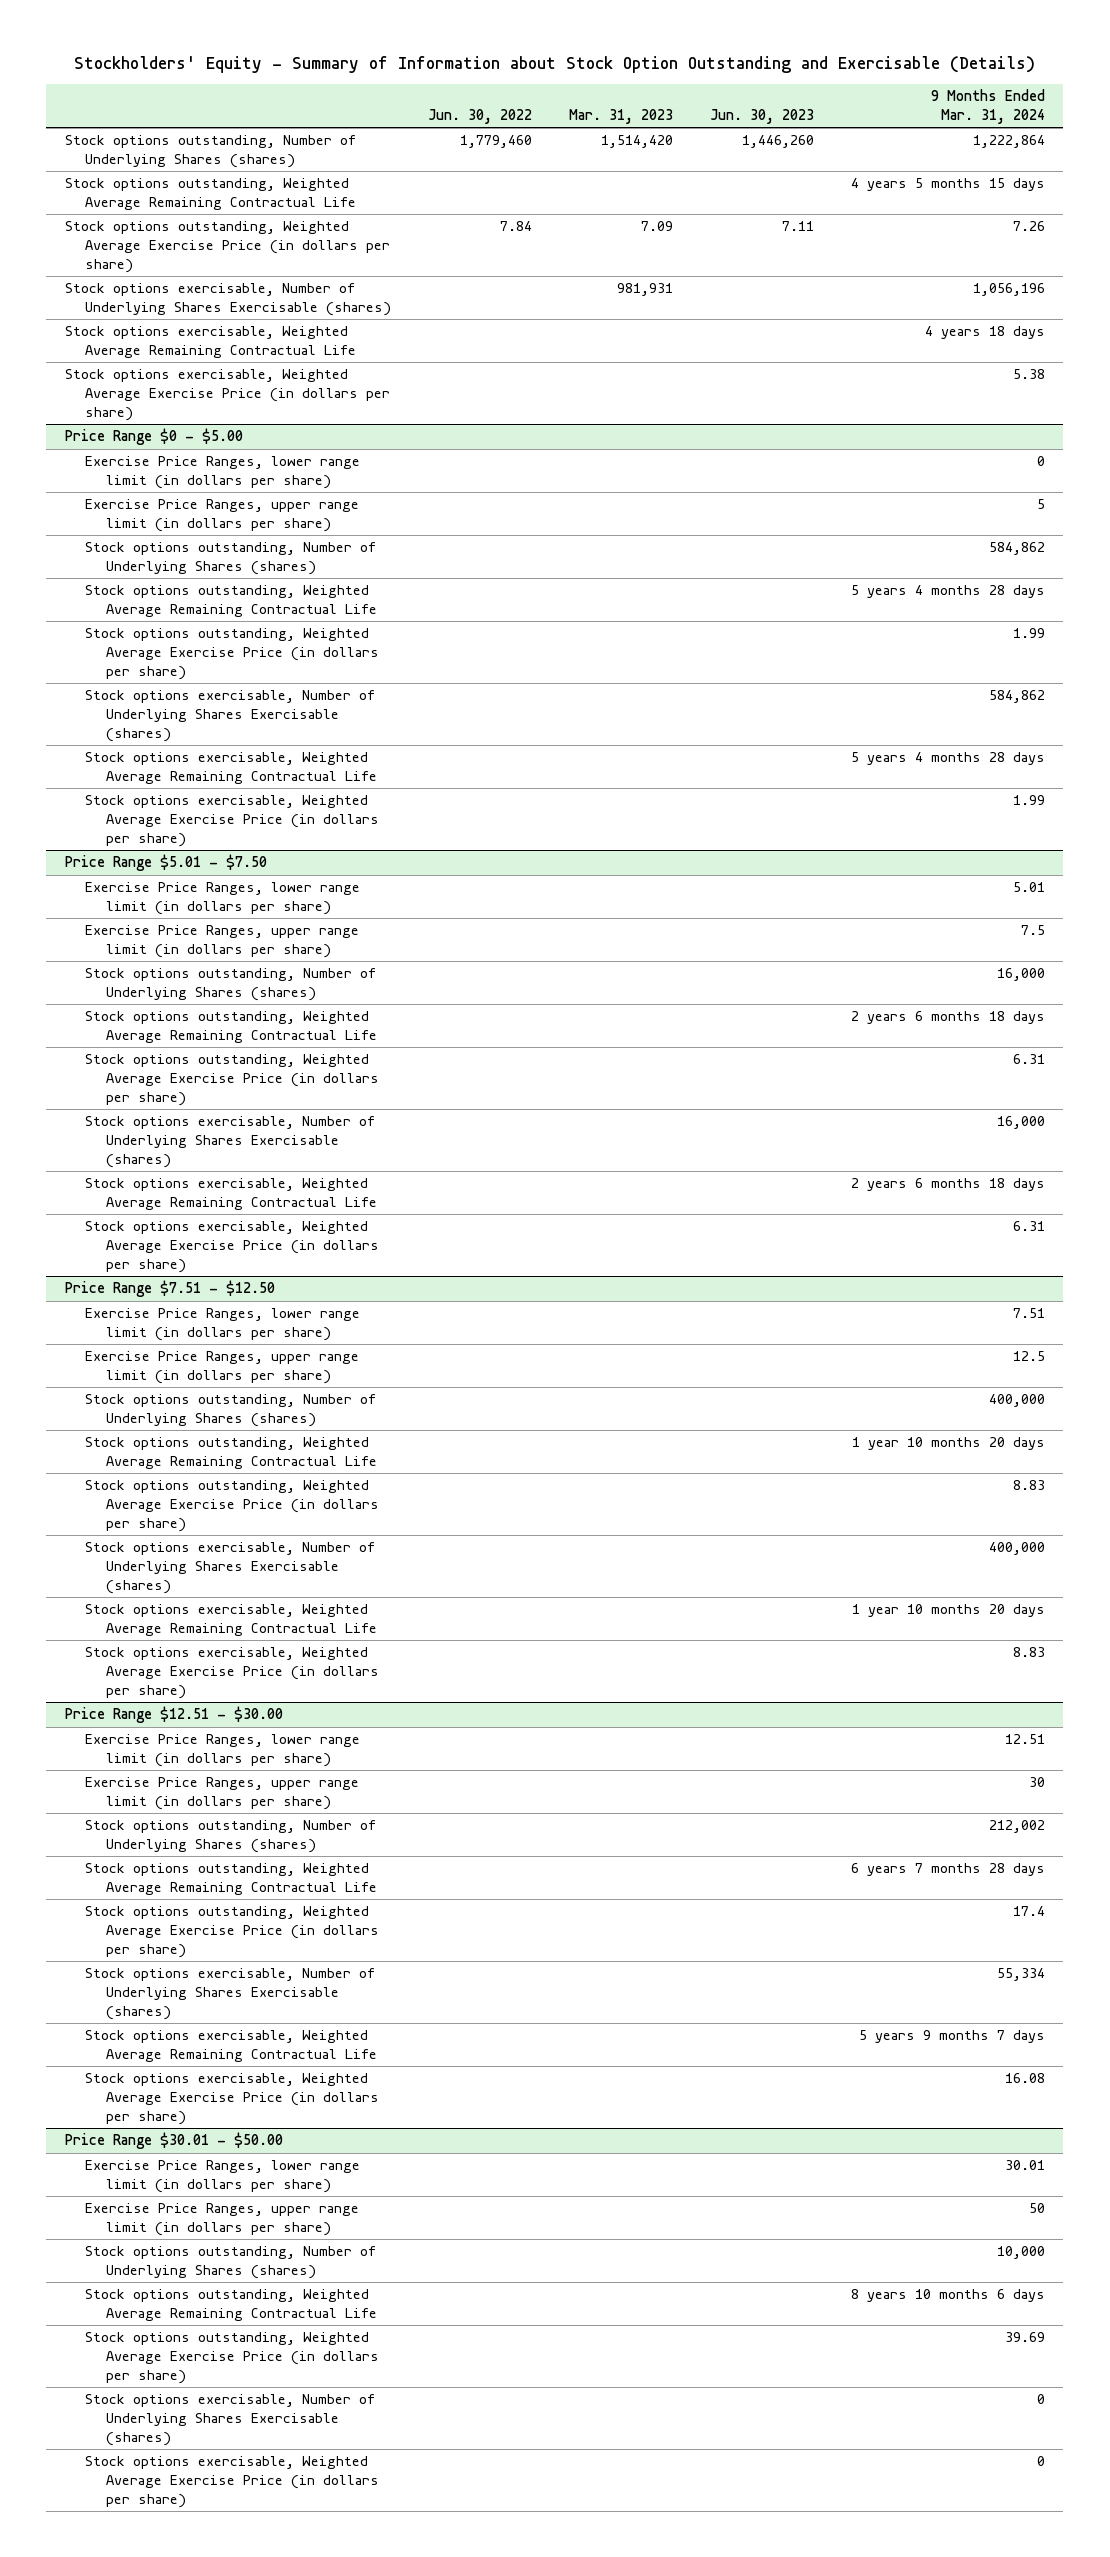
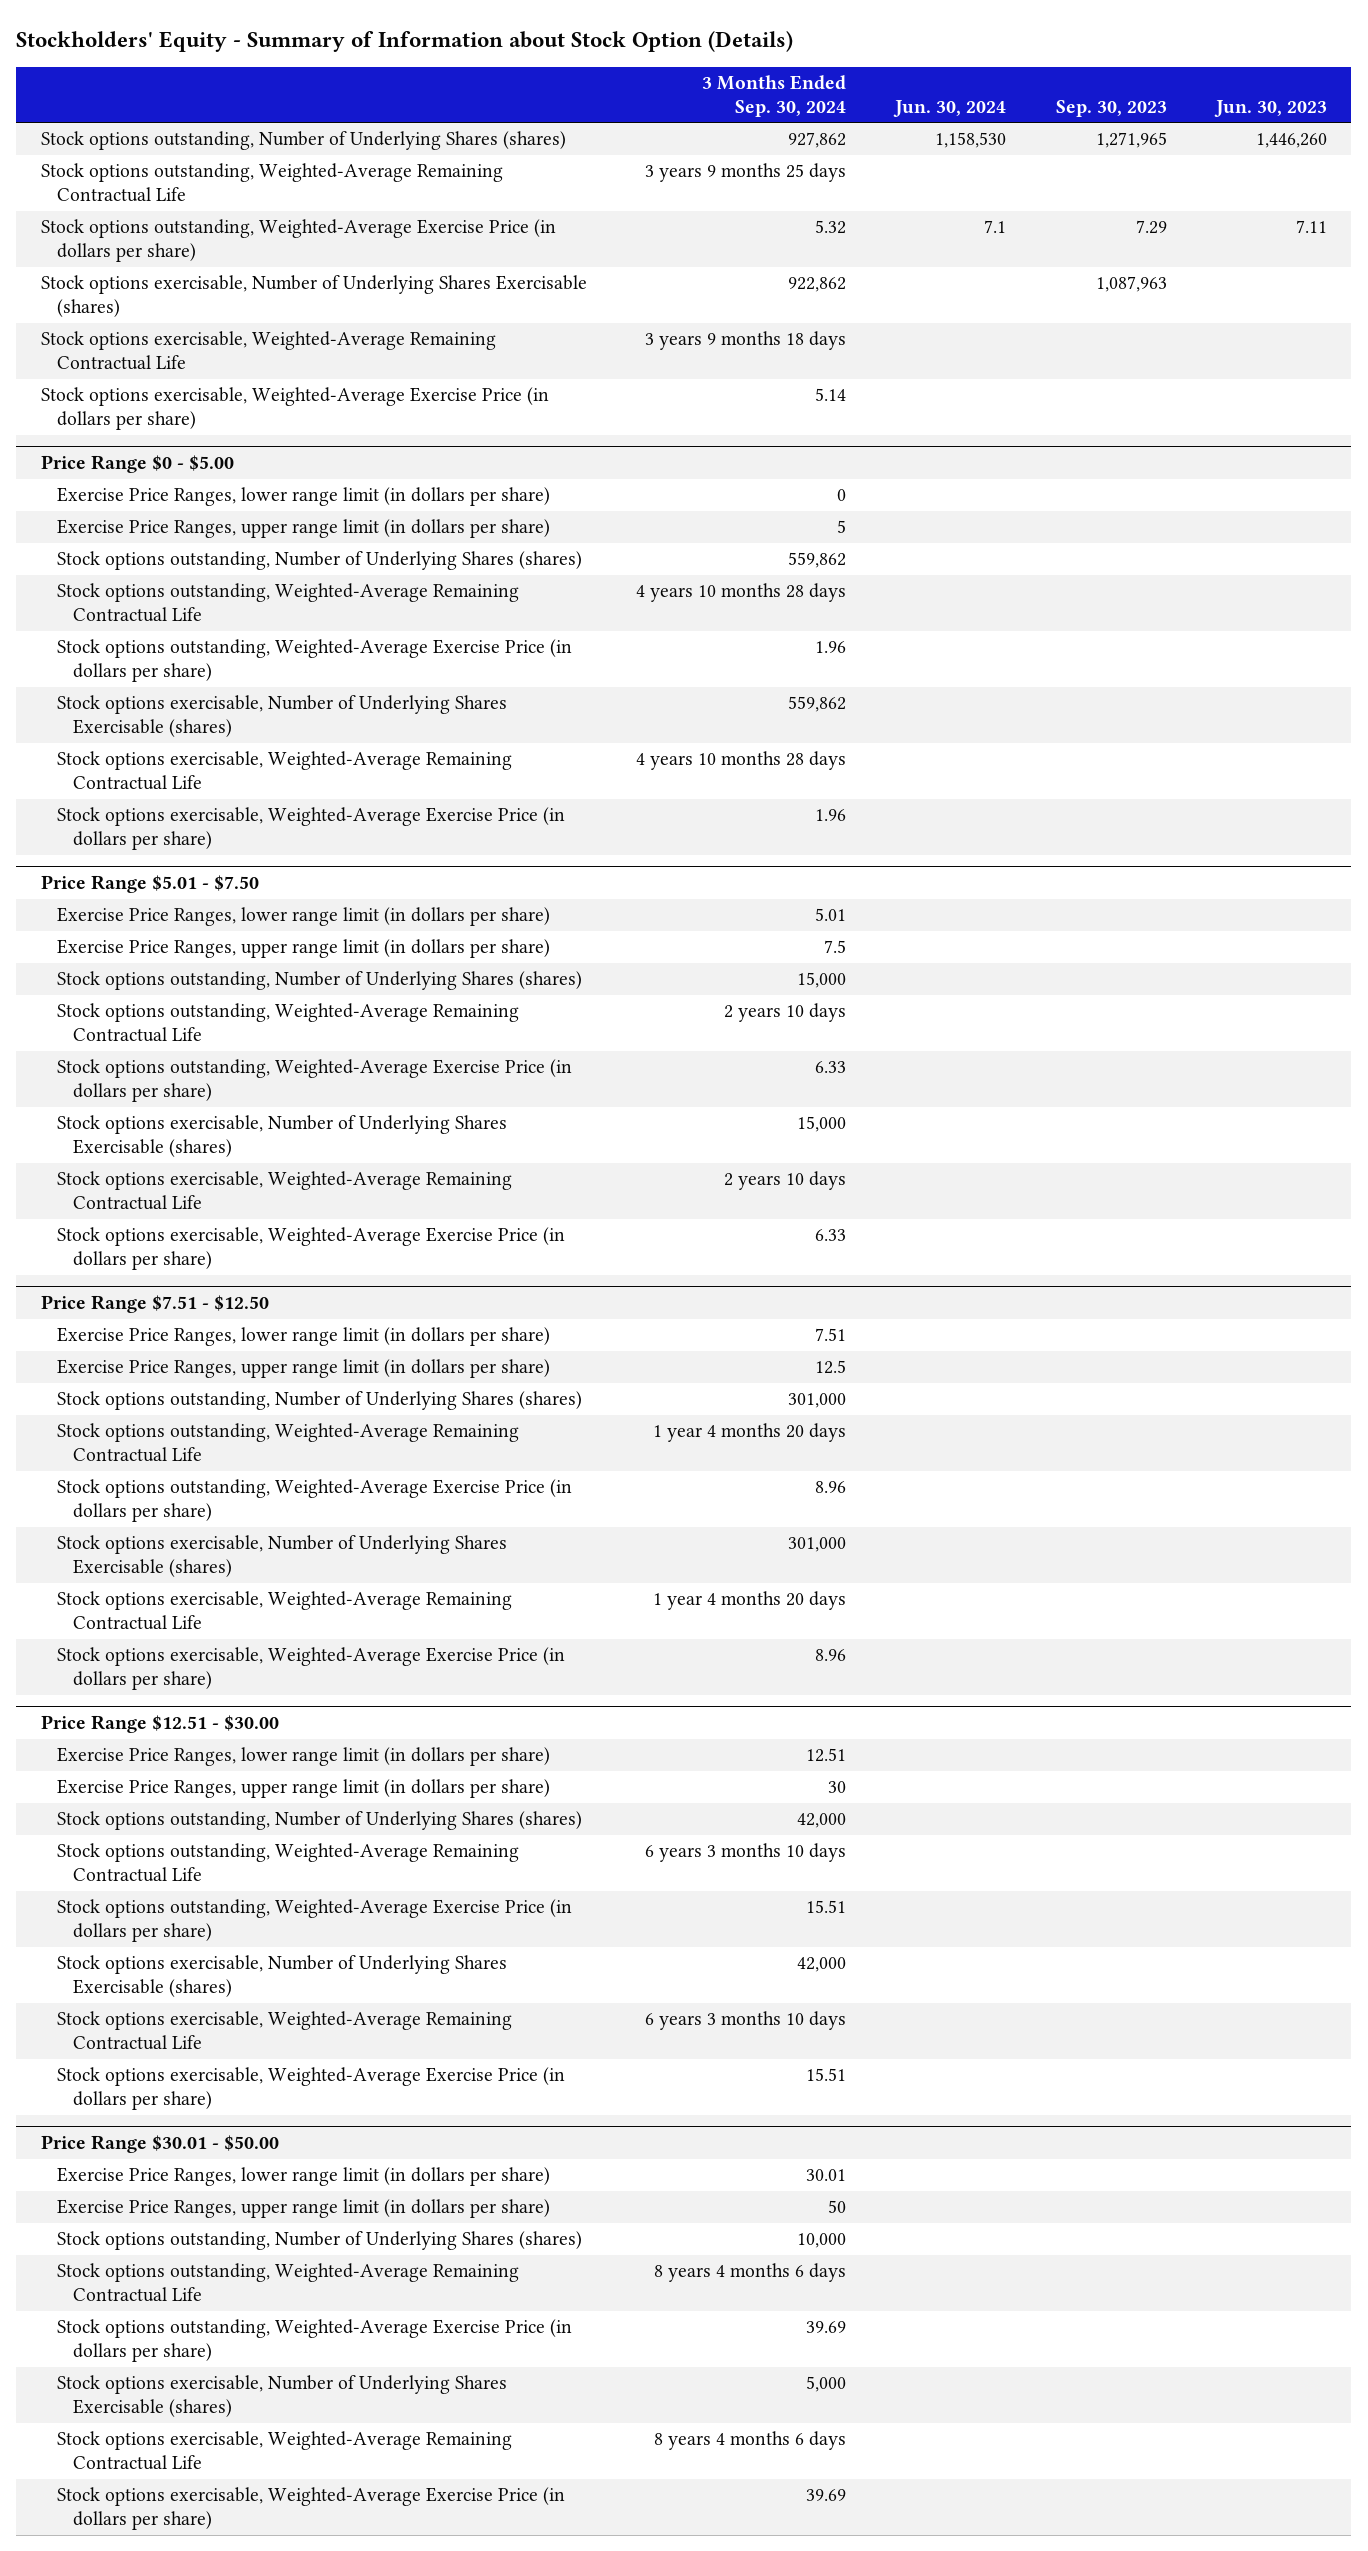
[73,56,1035,74] Stockholders' Equity - Summary of Information about Stock Option Outstanding and Exercisable (Details) -> [16,30,794,52] Stockholders' Equity - Summary of Information about Stock Option (Details)
[428,109,533,125] Jun. 30, 2022 -> none
[569,109,674,125] Mar. 31, 2023 -> none
[930,89,1045,125] 9 Months Ended Mar. 31, 2024 -> none
none -> [702,75,847,117] 3 Months Ended Sep. 30, 2024
none -> [893,99,1007,117] Jun. 30, 2024
none -> [1055,99,1167,117] Sep. 30, 2023
[64,178,357,211] Stock options outstanding, Weighted Average Remaining Contractual Life -> [41,163,504,203] Stock options outstanding, Weighted-Average Remaining Contractual Life
[64,221,391,273] Stock options outstanding, Weighted Average Exercise Price (in dollars per share) -> [41,219,557,263] Stock options outstanding, Weighted-Average Exercise Price (in dollars per share)
[64,326,357,359] Stock options exercisable, Weighted Average Remaining Contractual Life -> [41,331,497,371] Stock options exercisable, Weighted-Average Remaining Contractual Life
[64,369,391,421] Stock options exercisable, Weighted Average Exercise Price (in dollars per share) -> [41,387,550,431] Stock options exercisable, Weighted-Average Exercise Price (in dollars per share)
[85,585,377,618] Stock options outstanding, Weighted Average Remaining Contractual Life -> [57,583,520,623] Stock options outstanding, Weighted-Average Remaining Contractual Life
[85,628,379,680] Stock options outstanding, Weighted Average Exercise Price (in dollars per share) -> [57,639,573,683] Stock options outstanding, Weighted-Average Exercise Price (in dollars per share)
[85,752,377,785] Stock options exercisable, Weighted Average Remaining Contractual Life -> [57,751,513,791] Stock options exercisable, Weighted-Average Remaining Contractual Life
[85,795,379,847] Stock options exercisable, Weighted Average Exercise Price (in dollars per share) -> [57,807,566,851] Stock options exercisable, Weighted-Average Exercise Price (in dollars per share)
[85,1011,377,1044] Stock options outstanding, Weighted Average Remaining Contractual Life -> [57,1003,520,1043] Stock options outstanding, Weighted-Average Remaining Contractual Life
[85,1054,379,1106] Stock options outstanding, Weighted Average Exercise Price (in dollars per share) -> [57,1059,573,1103] Stock options outstanding, Weighted-Average Exercise Price (in dollars per share)
[85,1178,377,1211] Stock options exercisable, Weighted Average Remaining Contractual Life -> [57,1171,513,1211] Stock options exercisable, Weighted-Average Remaining Contractual Life
[85,1221,379,1273] Stock options exercisable, Weighted Average Exercise Price (in dollars per share) -> [57,1227,566,1271] Stock options exercisable, Weighted-Average Exercise Price (in dollars per share)
[85,1437,377,1470] Stock options outstanding, Weighted Average Remaining Contractual Life -> [57,1423,520,1463] Stock options outstanding, Weighted-Average Remaining Contractual Life
[85,1480,379,1532] Stock options outstanding, Weighted Average Exercise Price (in dollars per share) -> [57,1479,573,1523] Stock options outstanding, Weighted-Average Exercise Price (in dollars per share)
[85,1604,377,1637] Stock options exercisable, Weighted Average Remaining Contractual Life -> [57,1591,513,1631] Stock options exercisable, Weighted-Average Remaining Contractual Life
[85,1647,379,1699] Stock options exercisable, Weighted Average Exercise Price (in dollars per share) -> [57,1647,566,1691] Stock options exercisable, Weighted-Average Exercise Price (in dollars per share)
[85,1863,377,1896] Stock options outstanding, Weighted Average Remaining Contractual Life -> [57,1843,520,1883] Stock options outstanding, Weighted-Average Remaining Contractual Life
[85,1906,379,1958] Stock options outstanding, Weighted Average Exercise Price (in dollars per share) -> [57,1899,573,1943] Stock options outstanding, Weighted-Average Exercise Price (in dollars per share)
[85,2030,377,2063] Stock options exercisable, Weighted Average Remaining Contractual Life -> [57,2011,513,2051] Stock options exercisable, Weighted-Average Remaining Contractual Life
[85,2073,379,2125] Stock options exercisable, Weighted Average Exercise Price (in dollars per share) -> [57,2067,566,2111] Stock options exercisable, Weighted-Average Exercise Price (in dollars per share)
[85,2289,377,2322] Stock options outstanding, Weighted Average Remaining Contractual Life -> [57,2263,520,2303] Stock options outstanding, Weighted-Average Remaining Contractual Life
[85,2332,379,2384] Stock options outstanding, Weighted Average Exercise Price (in dollars per share) -> [57,2319,573,2363] Stock options outstanding, Weighted-Average Exercise Price (in dollars per share)
none -> [57,2431,513,2471] Stock options exercisable, Weighted-Average Remaining Contractual Life
[85,2456,379,2508] Stock options exercisable, Weighted Average Exercise Price (in dollars per share) -> [57,2487,566,2531] Stock options exercisable, Weighted-Average Exercise Price (in dollars per share)

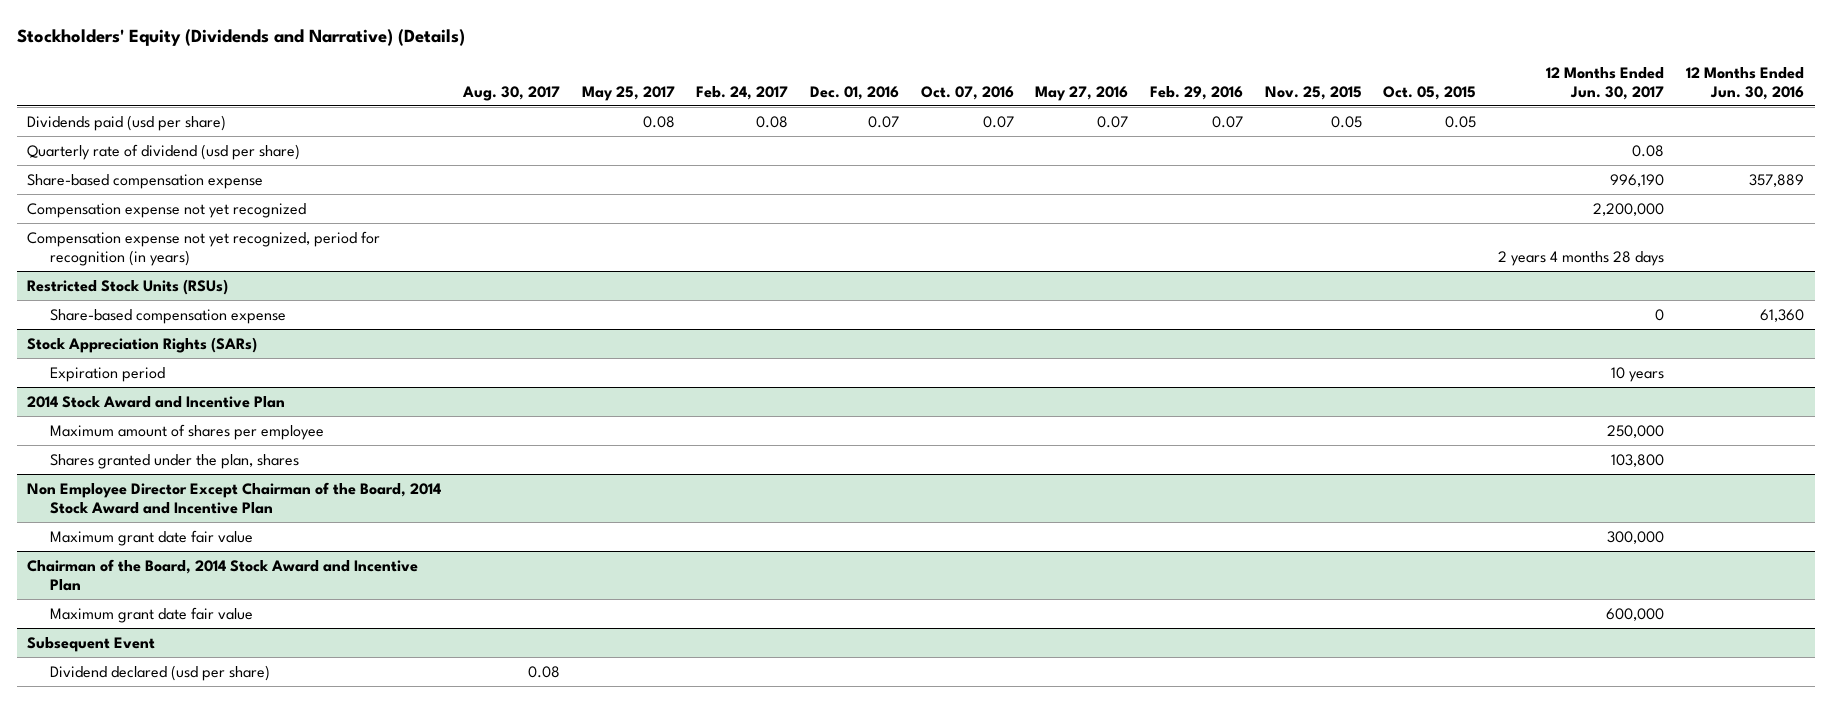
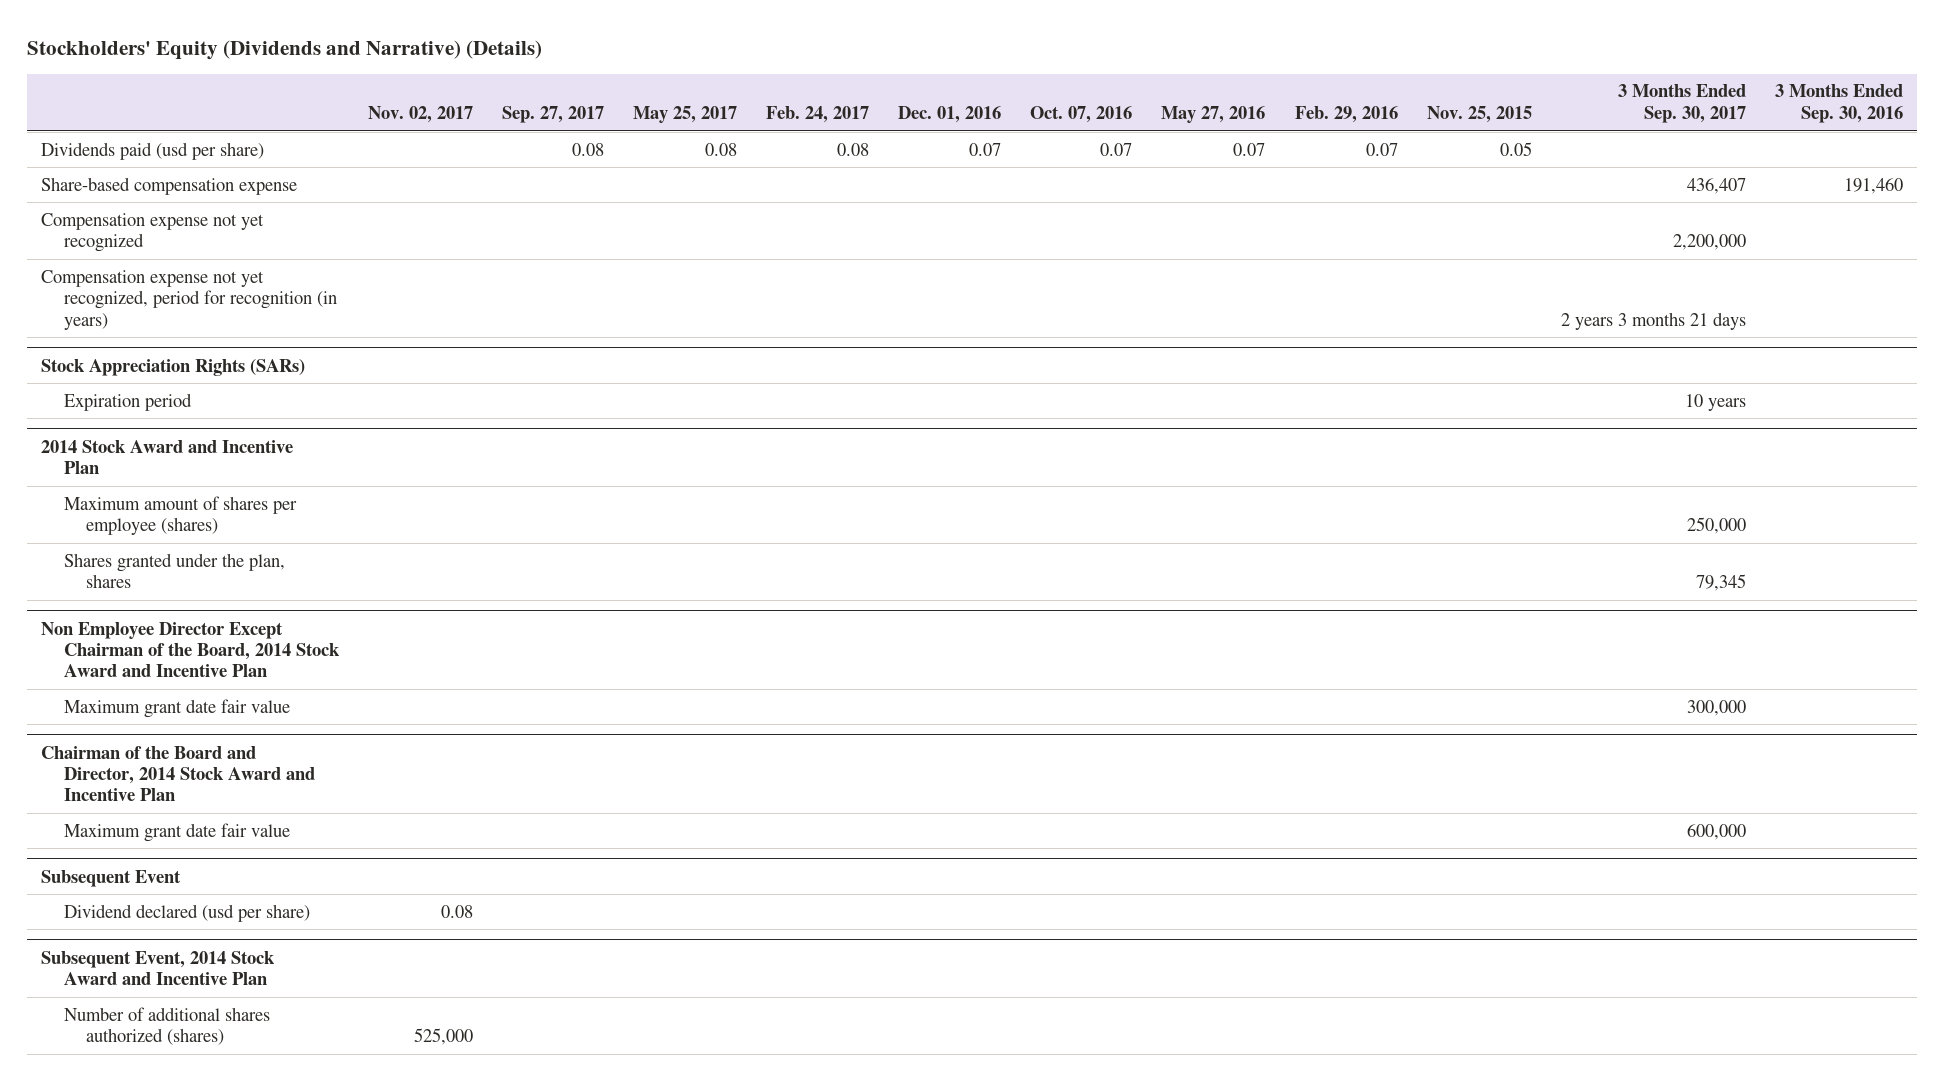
[462,85,561,101] Aug. 30, 2017 -> none
[1383,85,1477,100] Oct. 05, 2015 -> none
[1546,66,1665,100] 12 Months Ended Jun. 30, 2017 -> none
[1685,66,1804,100] 12 Months Ended Jun. 30, 2016 -> none
none -> [367,105,473,123] Nov. 02, 2017
none -> [501,105,604,123] Sep. 27, 2017
none -> [1617,84,1746,123] 3 Months Ended Sep. 30, 2017
none -> [1774,84,1903,123] 3 Months Ended Sep. 30, 2016
[27,143,301,160] Quarterly rate of dividend (usd per share) -> none
[27,278,229,295] Restricted Stock Units (RSUs) -> none
[50,308,287,324] Share-based compensation expense -> none
[50,423,325,440] Maximum amount of shares per employee -> [63,495,297,536] Maximum amount of shares per employee (shares)
[27,558,419,591] Chairman of the Board, 2014 Stock Award and Incentive Plan -> [41,745,315,802] Chairman of the Board and Director, 2014 Stock Award and Incentive Plan
none -> [41,950,276,985] Subsequent Event, 2014 Stock Award and Incentive Plan
none -> [63,1006,270,1046] Number of additional shares authorized (shares)

